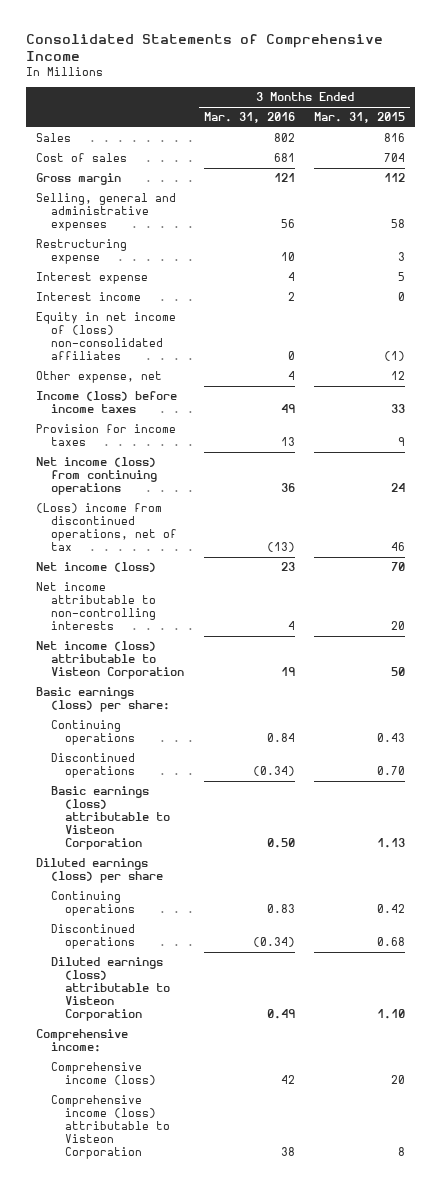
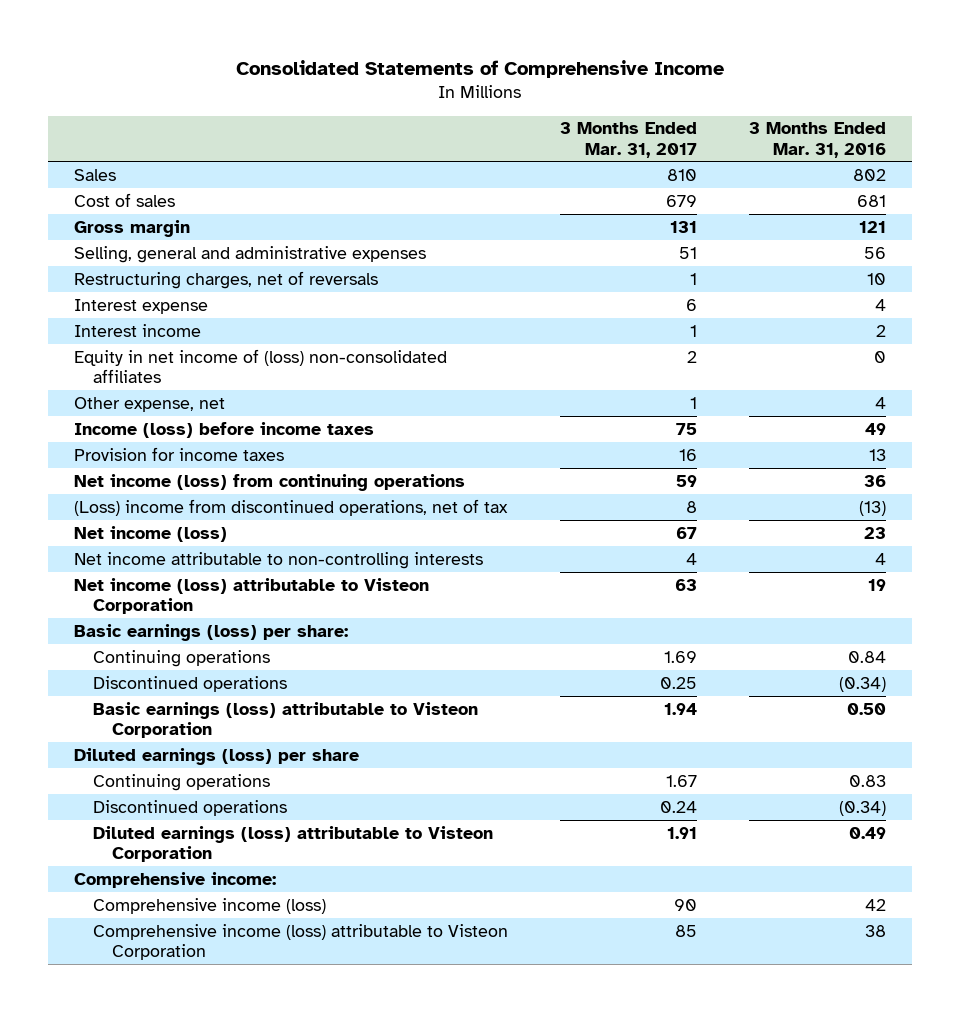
[314,112,406,124] Mar. 31, 2015 -> none
none -> [560,122,698,158] 3 Months Ended Mar. 31, 2017
[36,239,128,265] Restructuring expense -> none
none -> [74,270,379,289] Restructuring charges, net of reversals

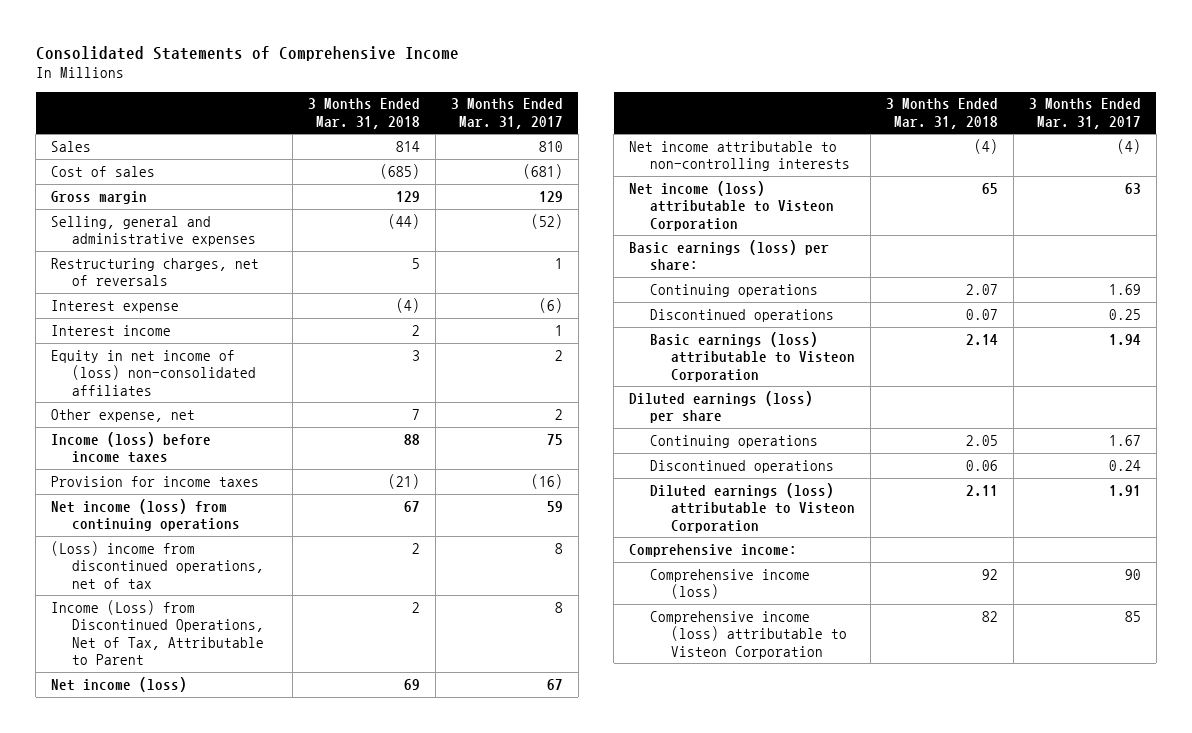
[748,122,886,158] 3 Months Ended Mar. 31, 2016 -> none
none -> [308,98,421,129] 3 Months Ended Mar. 31, 2018
[666,194,698,207] 679 -> [522,163,563,179] (681)
[670,220,698,233] 131 -> [538,190,563,202] 129
[679,246,698,259] 51 -> [530,213,563,229] (52)
[686,298,698,311] 6 -> [538,297,563,313] (6)
[690,396,698,409] 1 -> [554,408,563,420] 2
[679,448,698,461] 16 -> [530,473,563,489] (16)
none -> [51,599,265,665] Income (Loss) from Discontinued Operations, Net of Tax, Attributable to Parent
[686,552,698,565] 4 -> [1116,138,1141,154] (4)

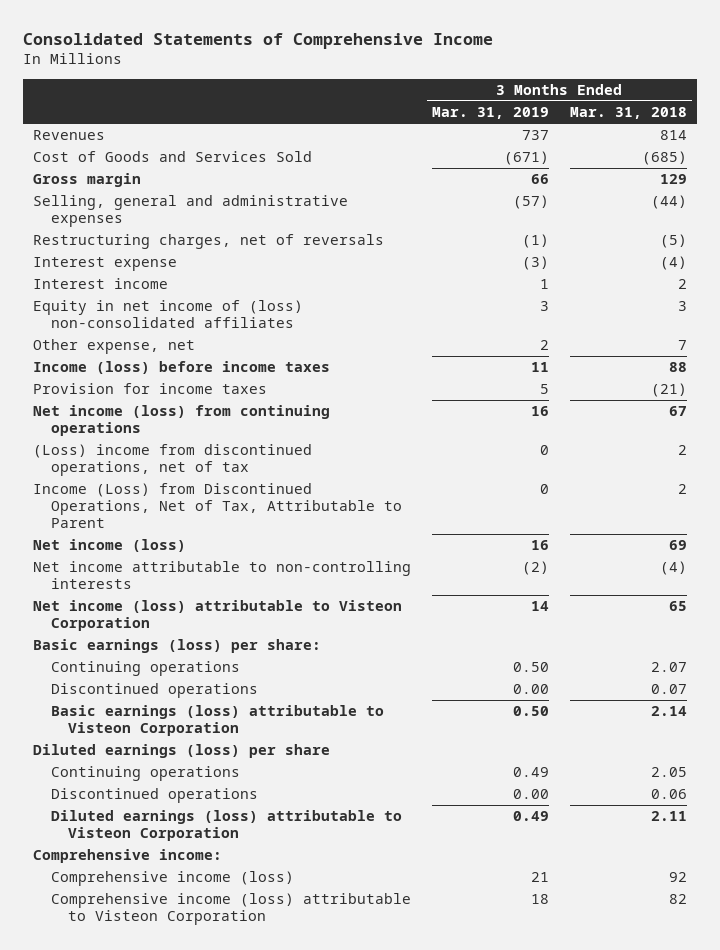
[450,98,563,129] 3 Months Ended Mar. 31, 2017 -> none
none -> [432,107,550,120] Mar. 31, 2019
[51,140,92,152] Sales -> [33,130,106,141] Revenues
[51,165,156,177] Cost of sales -> [33,151,313,163] Cost of Goods and Services Sold
[412,257,421,269] 5 -> [659,234,687,249] (5)

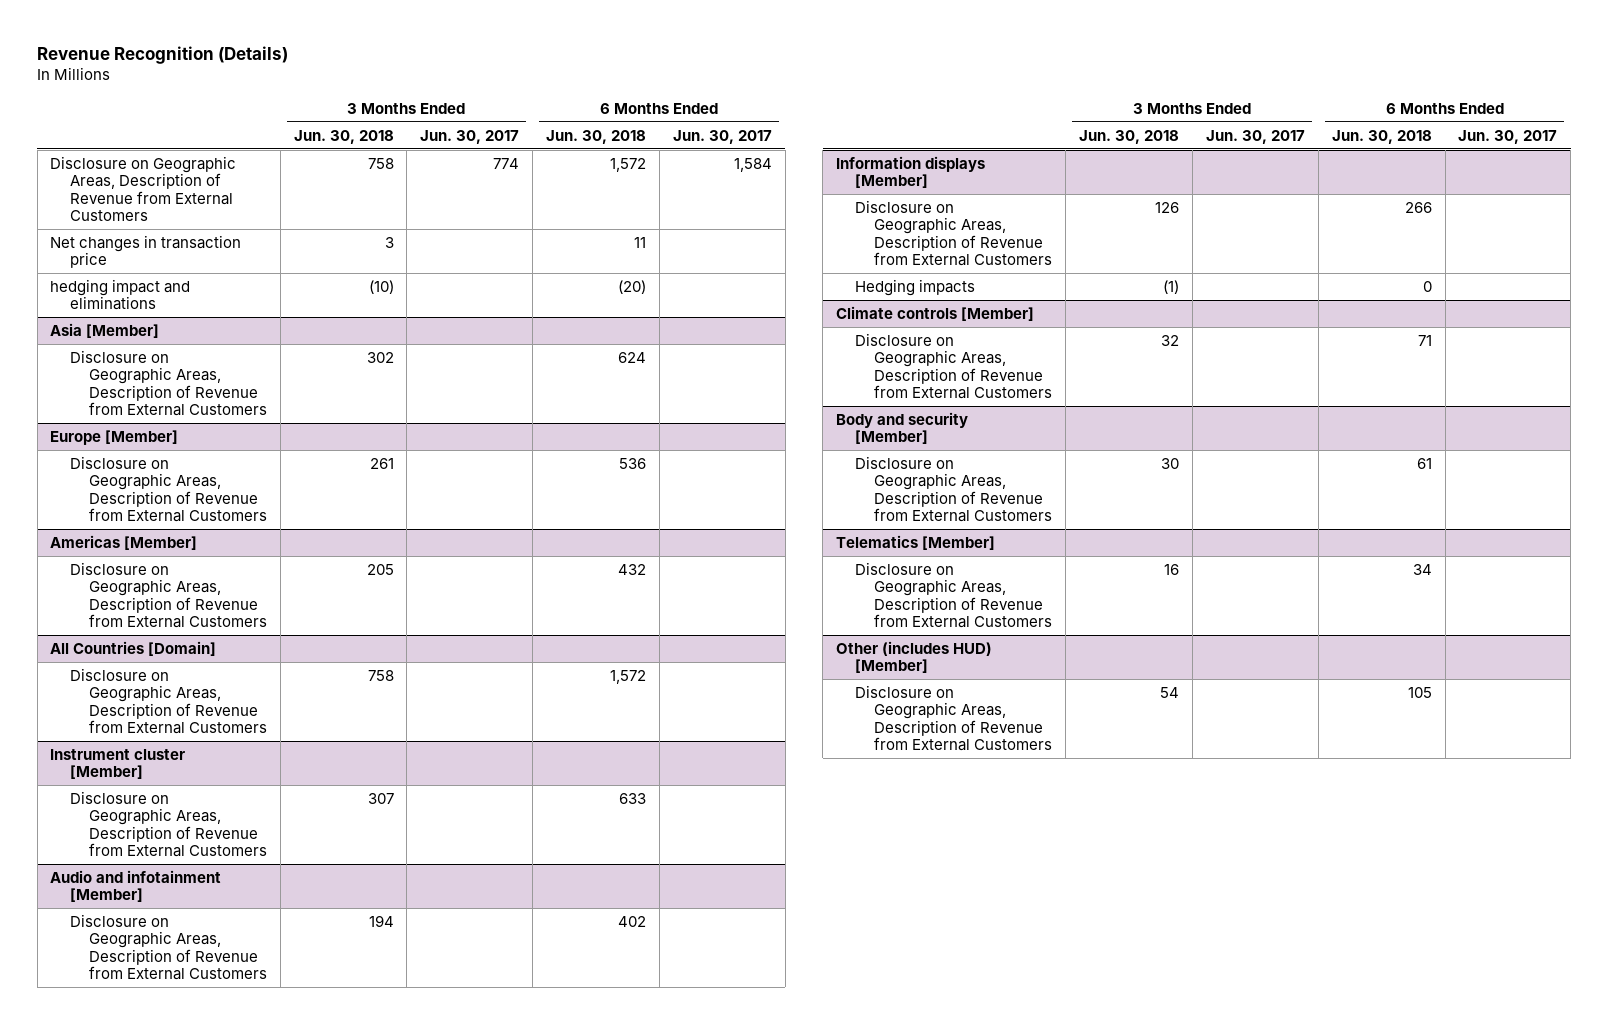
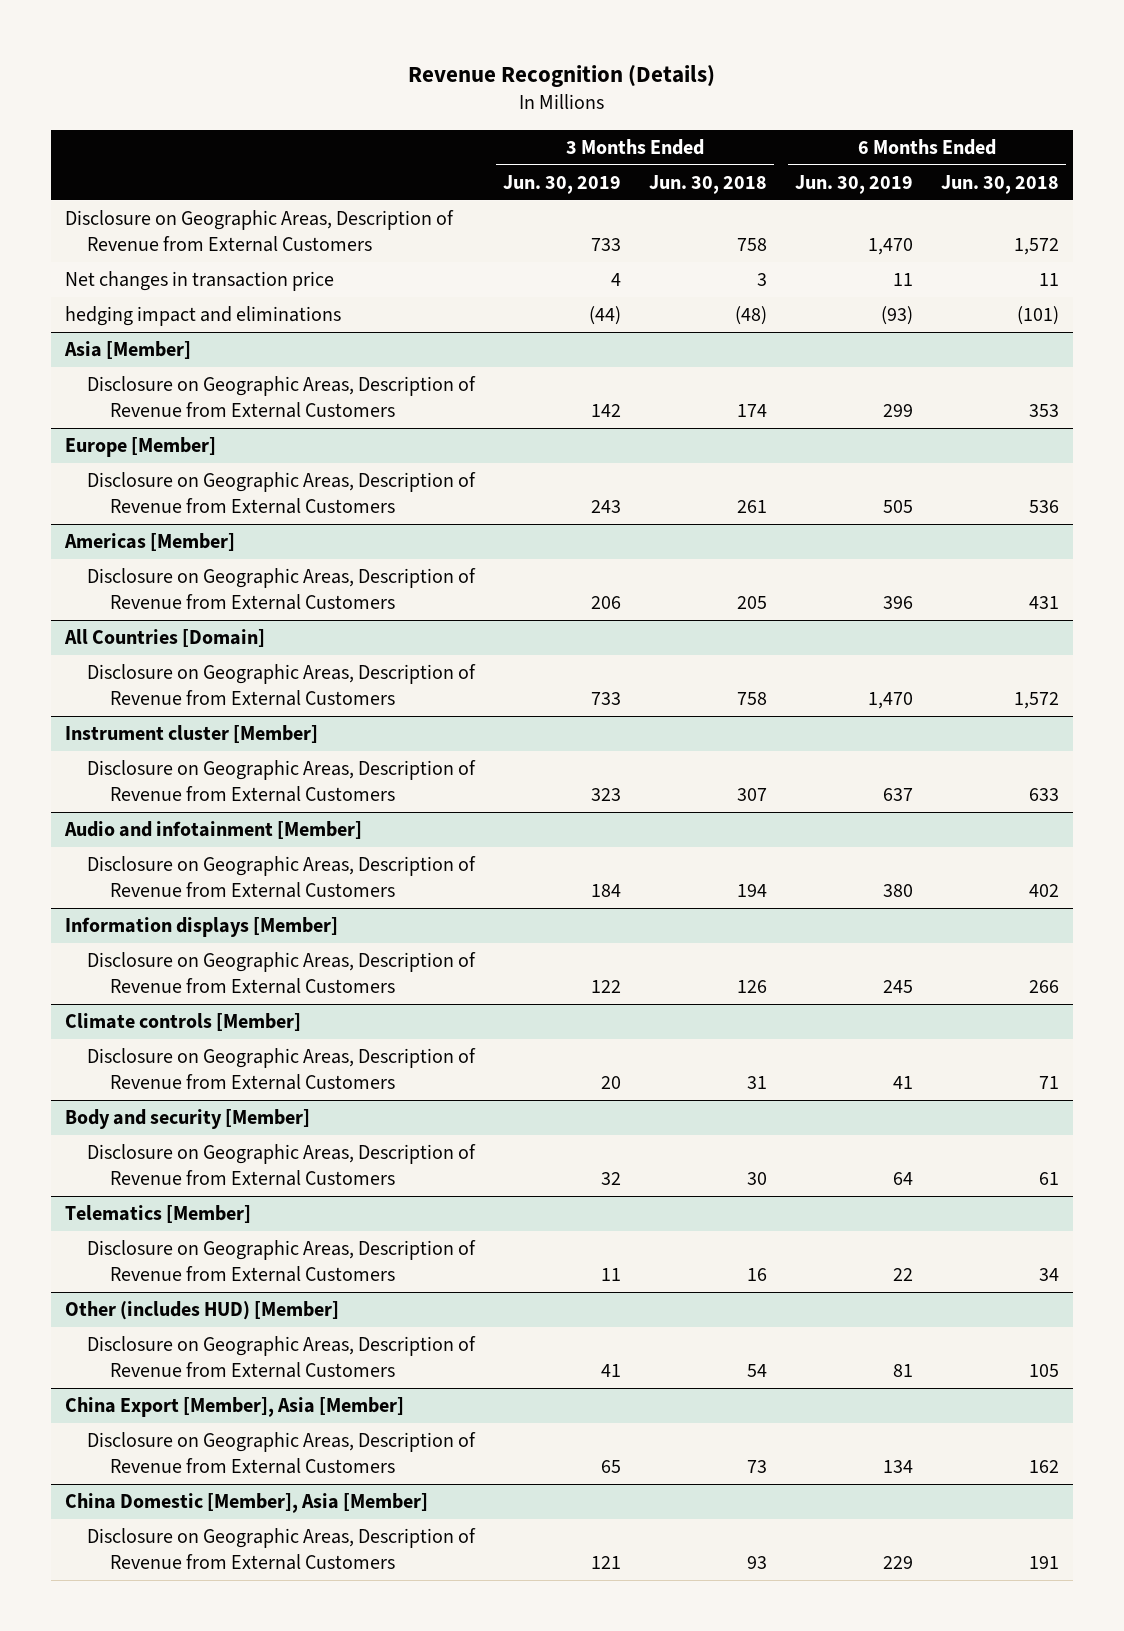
[420,129,520,144] Jun. 30, 2017 -> none
[672,129,772,144] Jun. 30, 2017 -> none
none -> [503,174,622,194] Jun. 30, 2019
none -> [794,174,913,194] Jun. 30, 2019
[368,279,394,294] (10) -> [735,306,768,326] (48)
[618,279,647,294] (20) -> [1016,306,1059,326] (101)
[366,351,394,363] 302 -> [737,403,768,417] 174
[618,351,647,363] 624 -> [1028,403,1059,417] 353
[618,563,647,575] 432 -> [1028,595,1059,609] 431
[855,278,976,296] Hedging impacts -> none
[1161,334,1180,346] 32 -> [747,1075,768,1089] 31
none -> [64,1397,404,1418] China Export [Member], Asia [Member]
none -> [87,1432,477,1474] Disclosure on Geographic Areas, Description of Revenue from External Customers
none -> [64,1493,428,1514] China Domestic [Member], Asia [Member]
none -> [87,1528,477,1570] Disclosure on Geographic Areas, Description of Revenue from External Customers

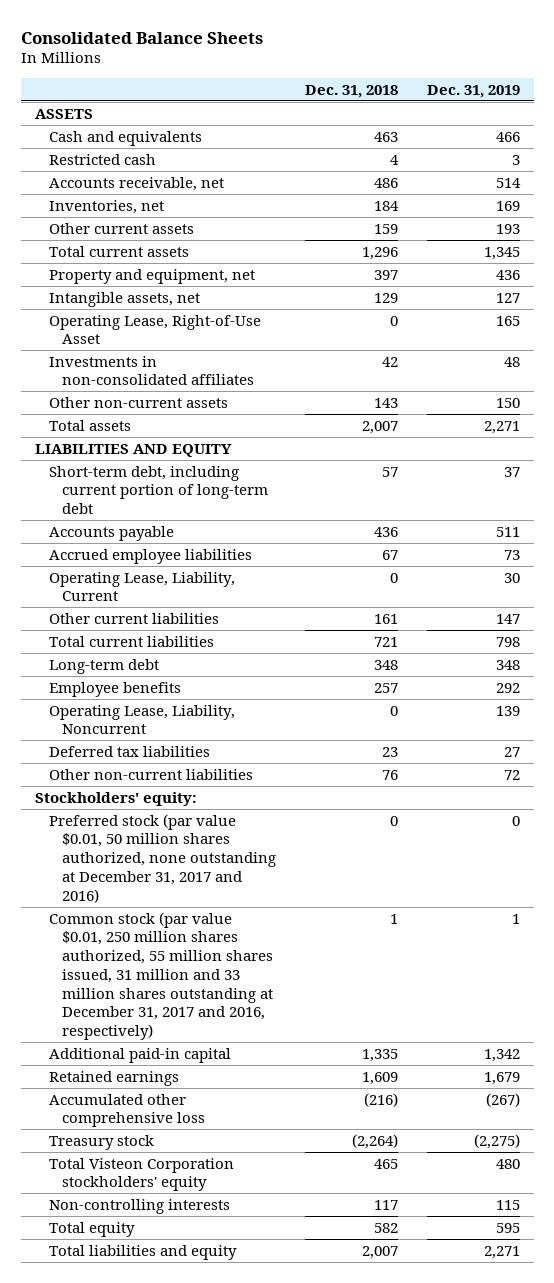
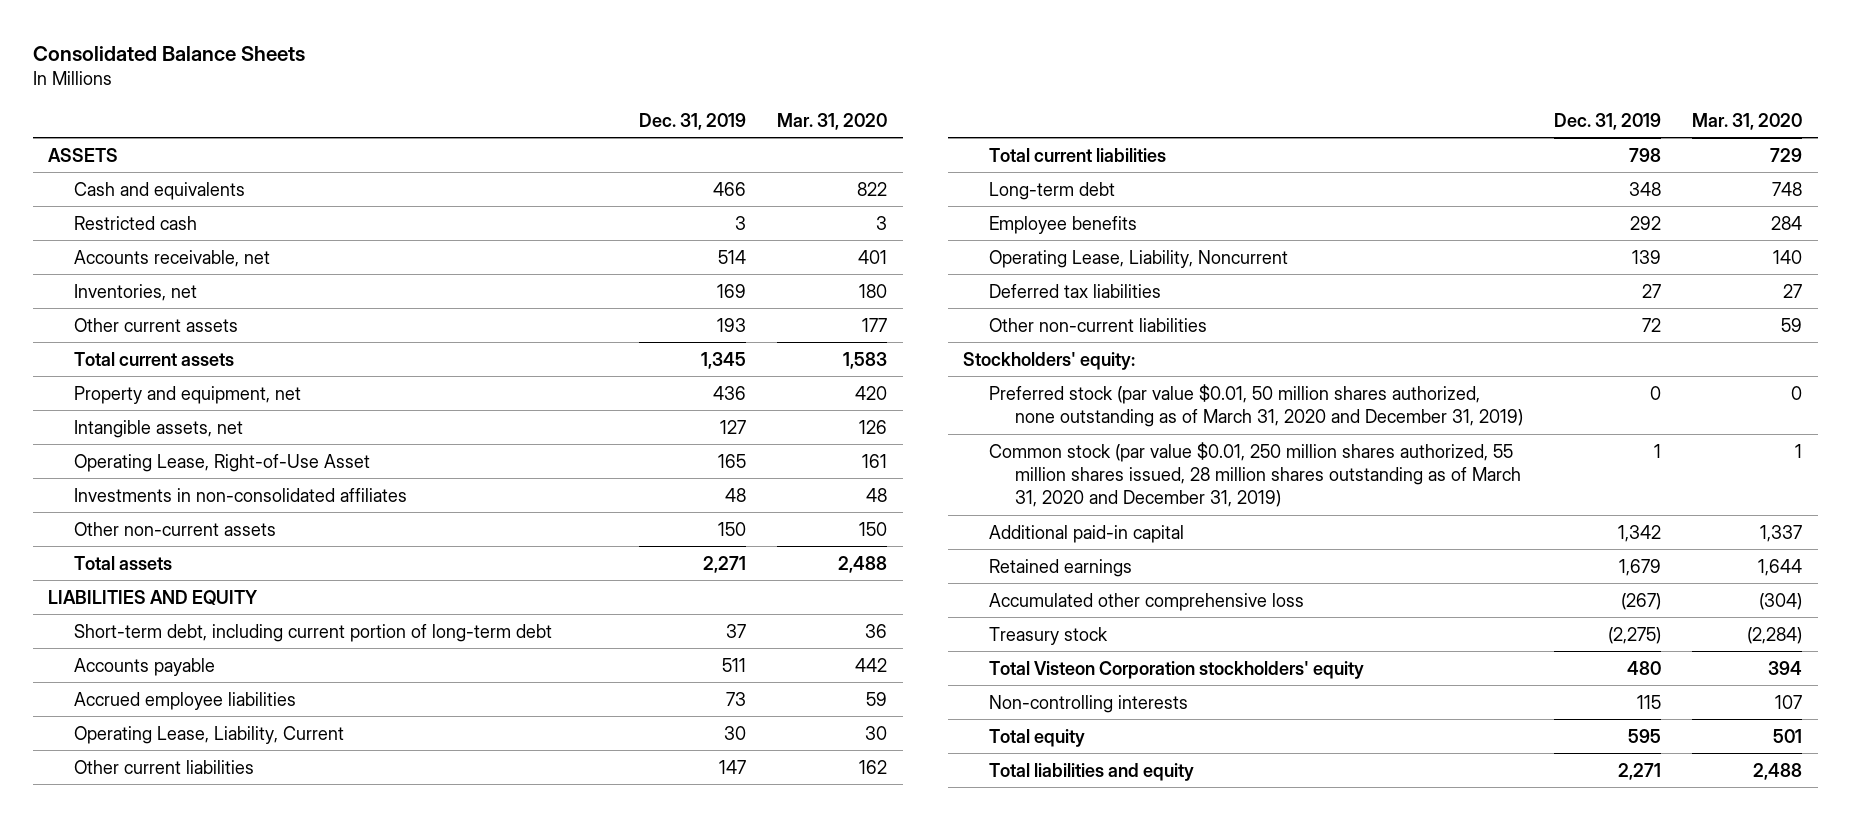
[304,84,398,98] Dec. 31, 2018 -> none
none -> [777,112,888,130] Mar. 31, 2020
[48,813,277,903] Preferred stock (par value $0.01, 50 million shares authorized, none outstanding at December 31, 2017 and 2016) -> [989,383,1523,427] Preferred stock (par value $0.01, 50 million shares authorized, none outstanding as of March 31, 2020 and December 31, 2019)
[48,911,274,1041] Common stock (par value $0.01, 250 million shares authorized, 55 million shares issued, 31 million and 33 million shares outstanding at December 31, 2017 and 2016, respectively) -> [989,441,1521,508] Common stock (par value $0.01, 250 million shares authorized, 55 million shares issued, 28 million shares outstanding as of March 31, 2020 and December 31, 2019)

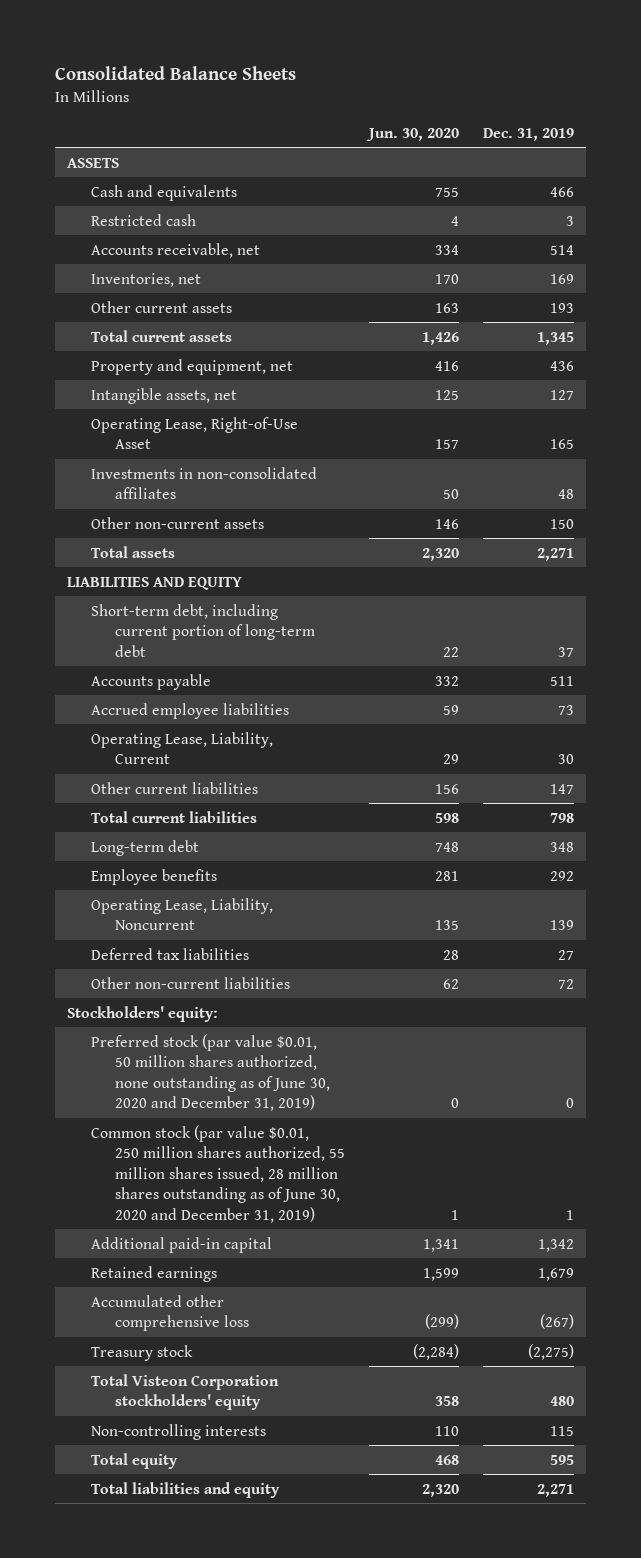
[777,112,888,130] Mar. 31, 2020 -> none
none -> [365,127,459,141] Jun. 30, 2020
[989,383,1523,427] Preferred stock (par value $0.01, 50 million shares authorized, none outstanding as of March 31, 2020 and December 31, 2019) -> [90,1033,330,1112] Preferred stock (par value $0.01, 50 million shares authorized, none outstanding as of June 30, 2020 and December 31, 2019)
[989,441,1521,508] Common stock (par value $0.01, 250 million shares authorized, 55 million shares issued, 28 million shares outstanding as of March 31, 2020 and December 31, 2019) -> [90,1124,345,1223] Common stock (par value $0.01, 250 million shares authorized, 55 million shares issued, 28 million shares outstanding as of June 30, 2020 and December 31, 2019)

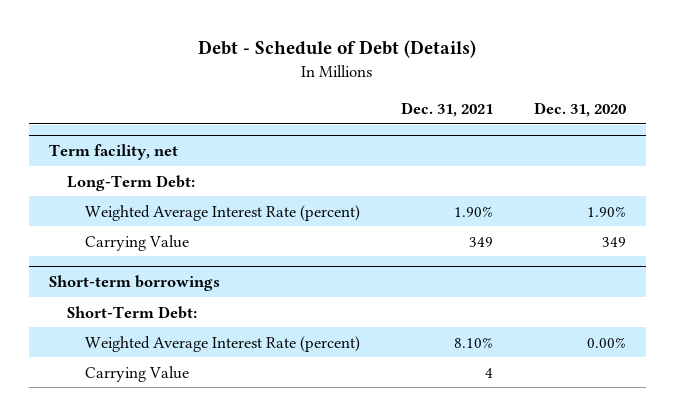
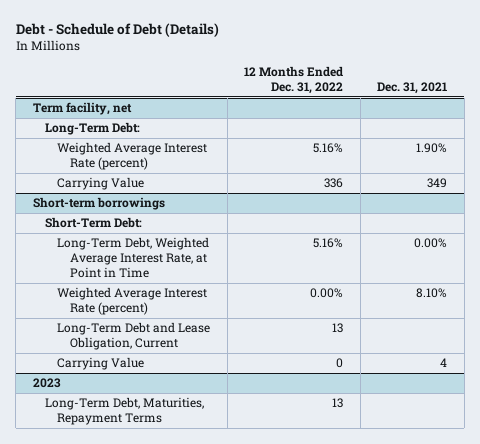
[533,101,626,117] Dec. 31, 2020 -> none
none -> [244,66,344,94] 12 Months Ended Dec. 31, 2022
none -> [57,237,210,278] Long-Term Debt, Weighted Average Interest Rate, at Point in Time
none -> [57,322,211,351] Long-Term Debt and Lease Obligation, Current
none -> [32,378,61,389] 2023
none -> [45,397,205,426] Long-Term Debt, Maturities, Repayment Terms

